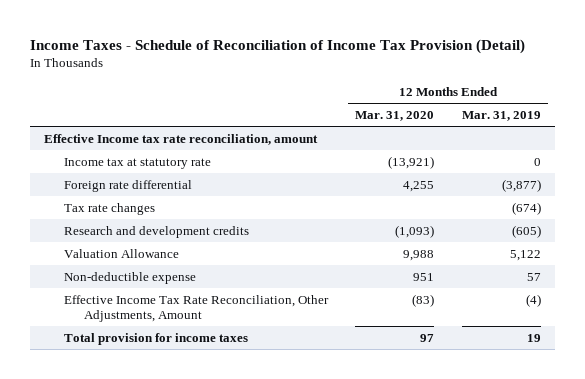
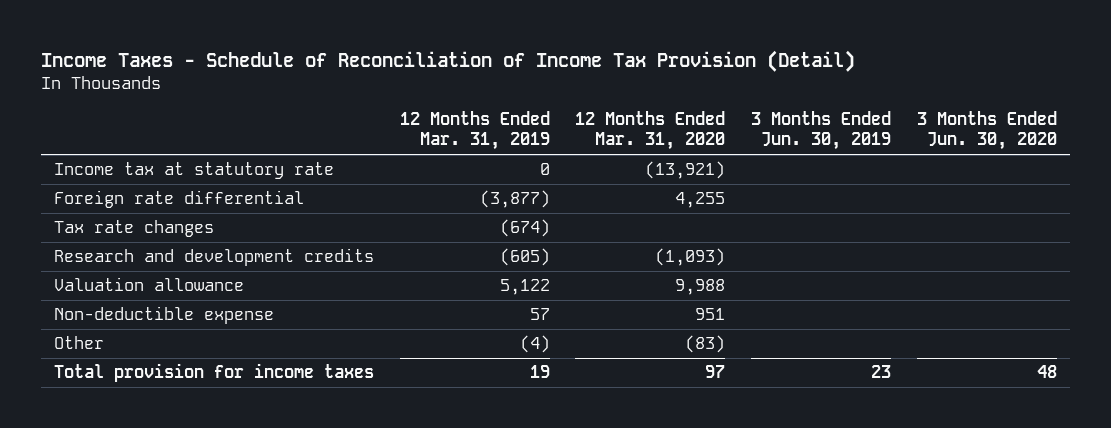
none -> [751,111,892,151] 3 Months Ended Jun. 30, 2019
none -> [916,111,1057,151] 3 Months Ended Jun. 30, 2020
[43,133,318,145] Effective Income tax rate reconciliation, amount -> none
[63,248,179,258] Valuation Allowance -> [54,277,245,292] Valuation allowance
[63,294,329,323] Effective Income Tax Rate Reconciliation, Other Adjustments, Amount -> [54,336,105,350] Other

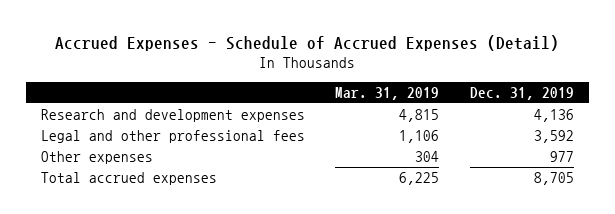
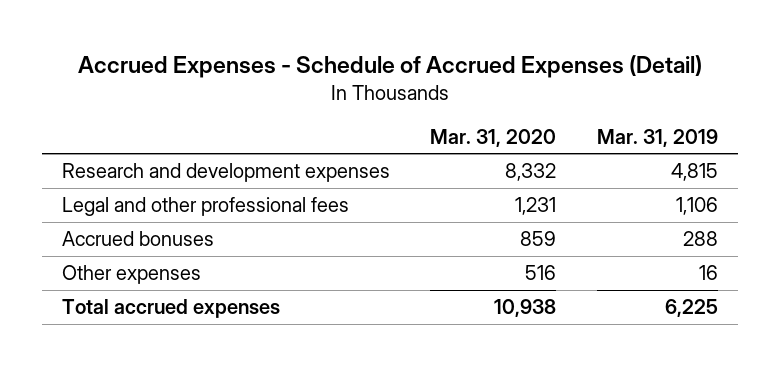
[470,86,575,100] Dec. 31, 2019 -> none
none -> [430,128,557,147] Mar. 31, 2020
none -> [61,231,214,247] Accrued bonuses
[415,151,440,163] 304 -> [698,265,718,281] 16

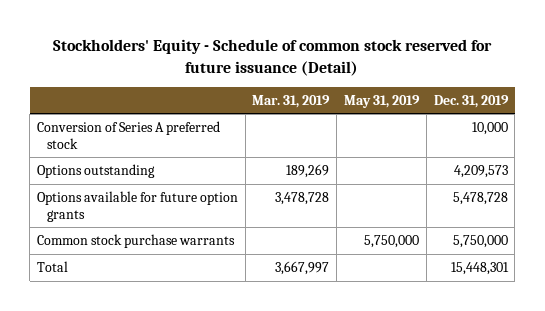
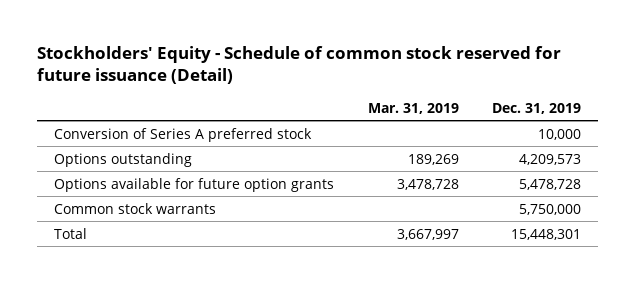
[344,94,421,108] May 31, 2019 -> none
[36,234,235,249] Common stock purchase warrants -> [53,202,216,214] Common stock warrants

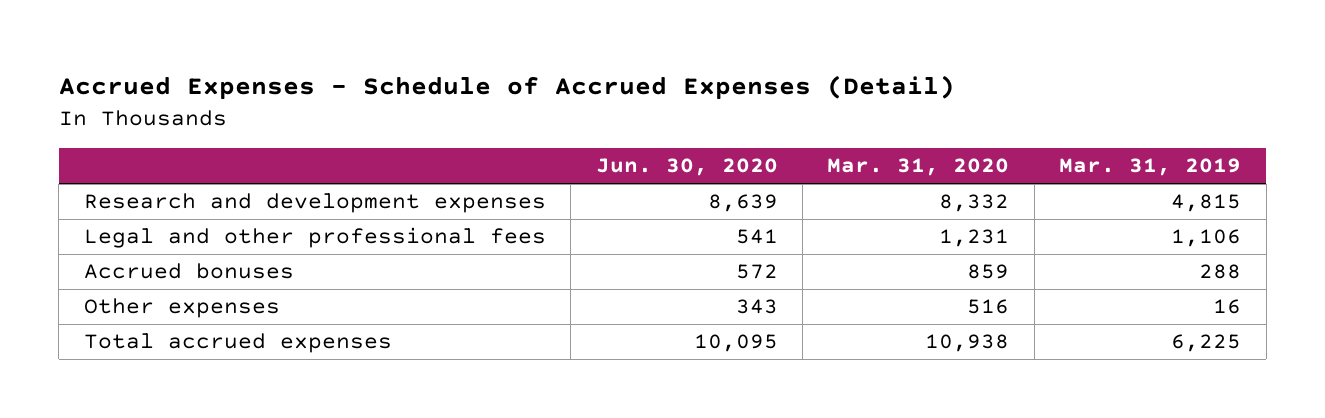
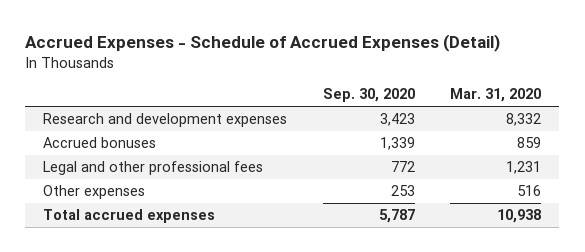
[595,158,778,177] Jun. 30, 2020 -> none
[1059,158,1242,177] Mar. 31, 2019 -> none
none -> [322,88,415,103] Sep. 30, 2020
[83,227,546,249] Legal and other professional fees -> [43,161,264,176] Legal and other professional fees

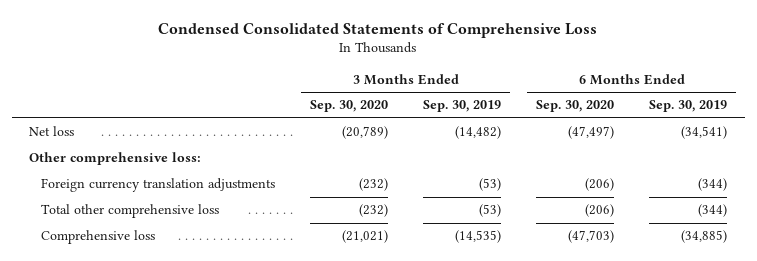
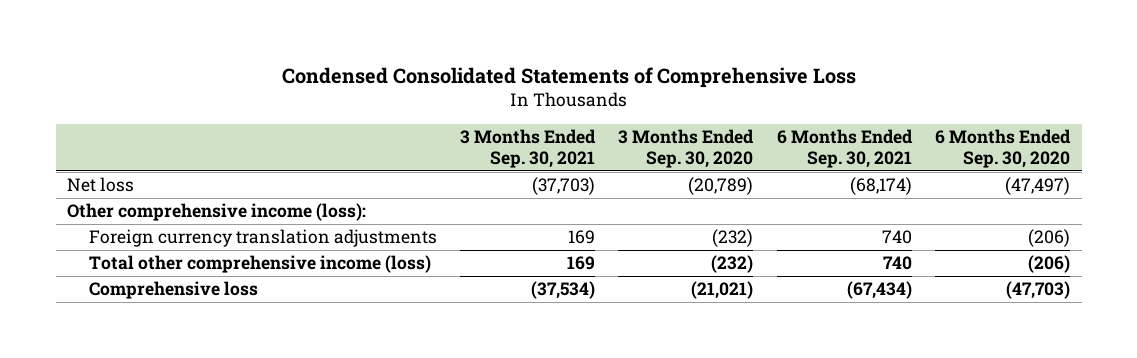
[423,100,502,113] Sep. 30, 2019 -> none
[649,100,728,113] Sep. 30, 2019 -> none
none -> [460,129,597,168] 3 Months Ended Sep. 30, 2021
none -> [776,129,913,168] 6 Months Ended Sep. 30, 2021
[29,152,202,166] Other comprehensive loss: -> [67,203,367,222] Other comprehensive income (loss):
[41,204,220,219] Total other comprehensive loss -> [88,255,431,274] Total other comprehensive income (loss)

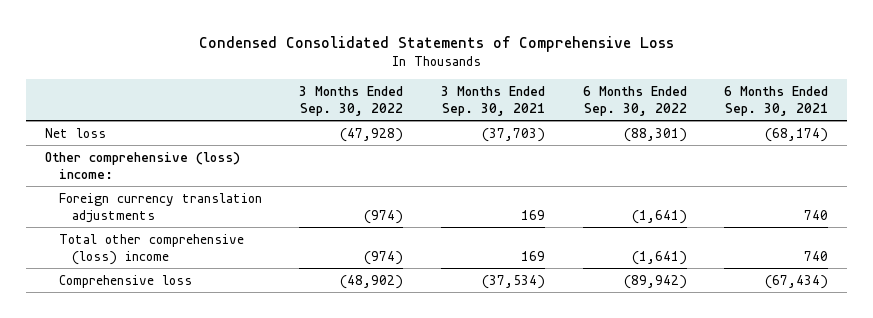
[618,129,755,168] 3 Months Ended Sep. 30, 2020 -> none
[935,129,1072,168] 6 Months Ended Sep. 30, 2020 -> none
none -> [299,85,404,116] 3 Months Ended Sep. 30, 2022
none -> [582,85,687,116] 6 Months Ended Sep. 30, 2022
[67,203,367,222] Other comprehensive income (loss): -> [45,151,241,179] Other comprehensive (loss) income:
[88,255,431,274] Total other comprehensive income (loss) -> [58,233,244,265] Total other comprehensive (loss) income

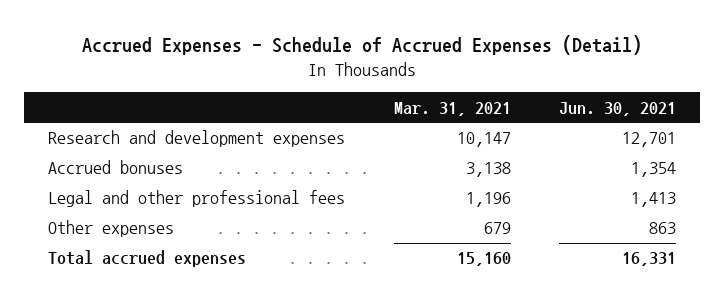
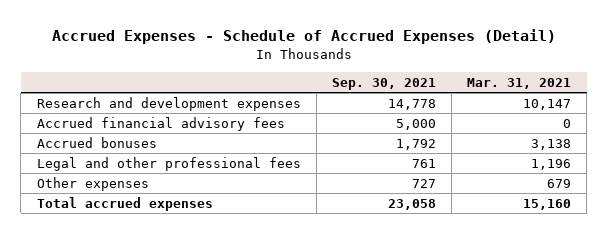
[559,101,677,116] Jun. 30, 2021 -> none
none -> [331,78,436,91] Sep. 30, 2021
none -> [36,116,285,131] Accrued financial advisory fees

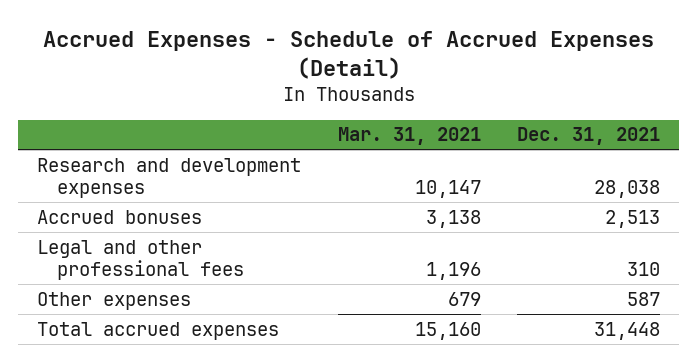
[331,78,436,91] Sep. 30, 2021 -> none
none -> [517,127,661,146] Dec. 31, 2021
[36,116,285,131] Accrued financial advisory fees -> none

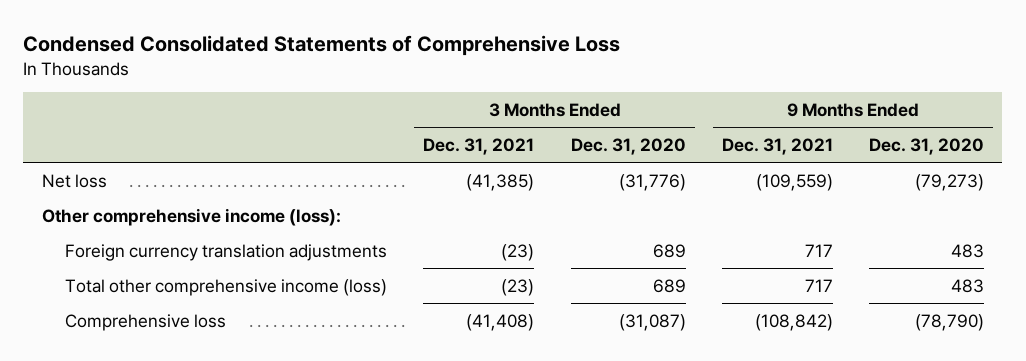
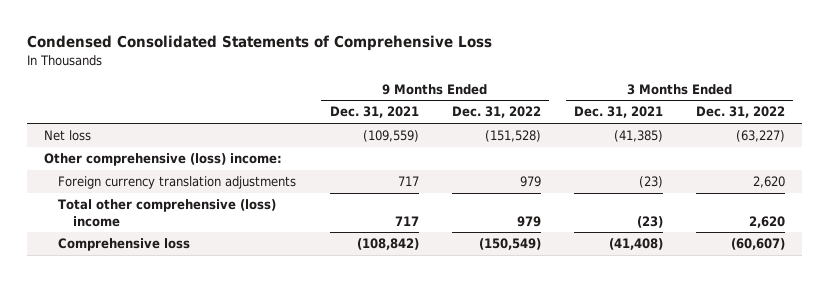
[570,138,686,156] Dec. 31, 2020 -> none
[869,138,985,156] Dec. 31, 2020 -> none
none -> [451,106,541,119] Dec. 31, 2022
none -> [696,106,786,119] Dec. 31, 2022
[41,207,341,226] Other comprehensive income (loss): -> [43,153,282,167] Other comprehensive (loss) income:
[65,278,388,296] Total other comprehensive income (loss) -> [58,199,277,227] Total other comprehensive (loss) income

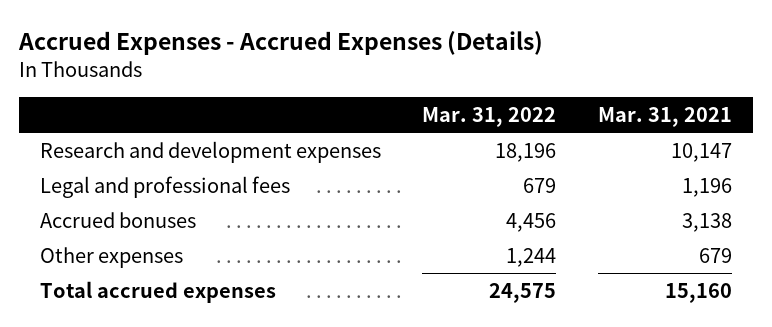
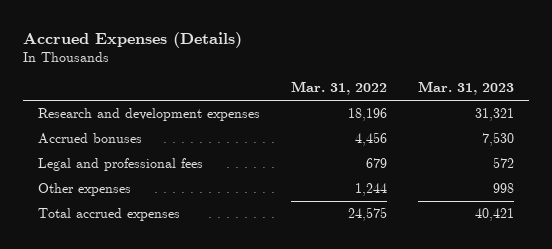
[18,31,544,56] Accrued Expenses - Accrued Expenses (Details) -> [22,31,242,48] Accrued Expenses (Details)
[597,106,732,127] Mar. 31, 2021 -> none
none -> [417,81,514,96] Mar. 31, 2023
[40,175,291,198] Legal and professional fees -> [38,158,204,172] Legal and professional fees

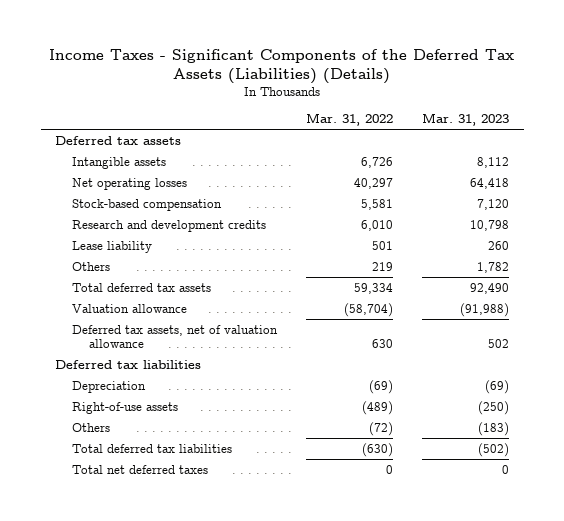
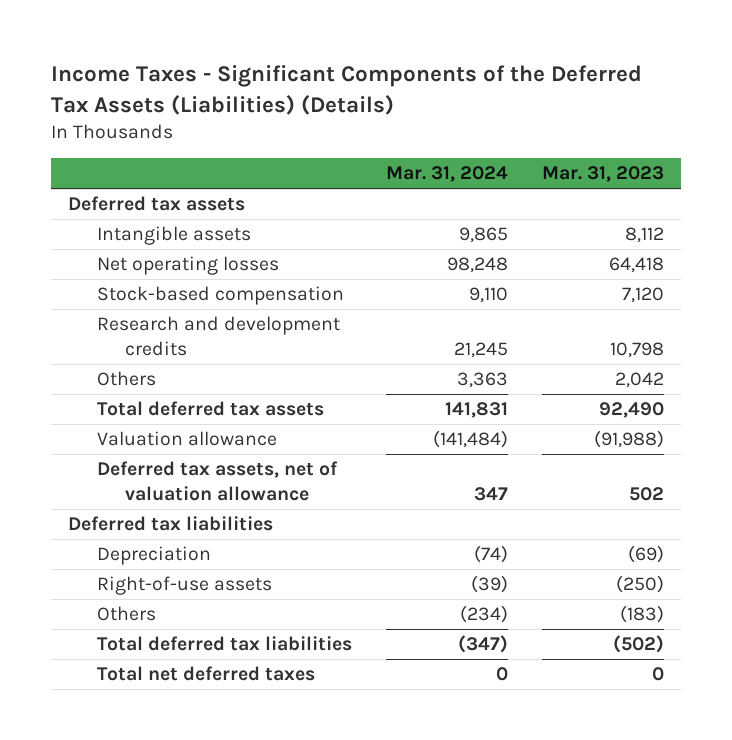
[306,113,394,127] Mar. 31, 2022 -> none
none -> [385,166,508,183] Mar. 31, 2024
[72,240,153,253] Lease liability -> none
[477,261,510,273] 1,782 -> [615,372,665,389] 2,042

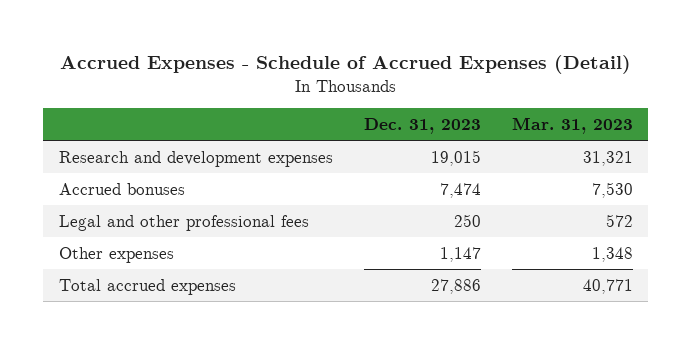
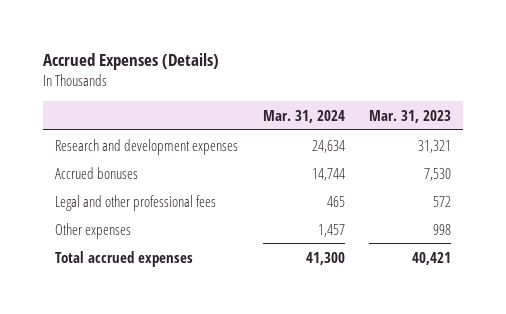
[59,55,631,75] Accrued Expenses - Schedule of Accrued Expenses (Detail) -> [42,53,219,71] Accrued Expenses (Details)
[363,118,481,135] Dec. 31, 2023 -> none
none -> [262,109,345,123] Mar. 31, 2024
[591,246,633,262] 1,348 -> [433,223,452,235] 998
[582,278,633,294] 40,771 -> [412,251,452,265] 40,421

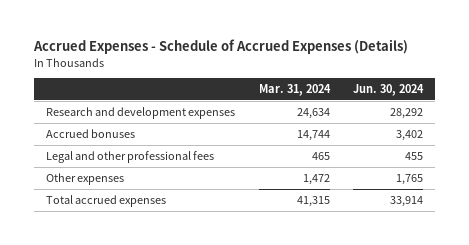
[42,53,219,71] Accrued Expenses (Details) -> [33,39,409,55] Accrued Expenses - Schedule of Accrued Expenses (Details)
[369,109,452,123] Mar. 31, 2023 -> none
none -> [353,83,425,96] Jun. 30, 2024
[317,223,345,237] 1,457 -> [302,174,330,186] 1,472
[305,251,345,265] 41,300 -> [296,196,330,208] 41,315

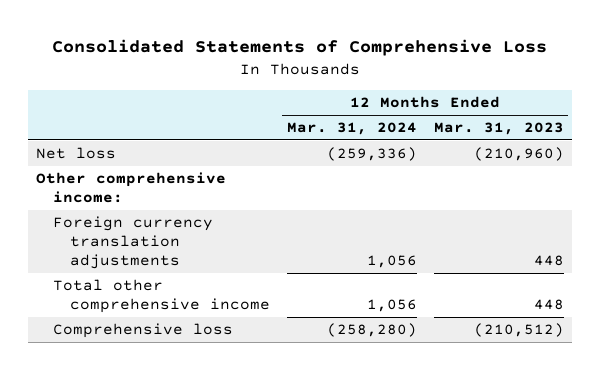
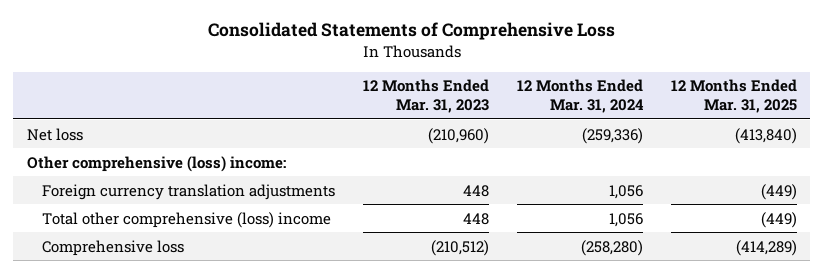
none -> [670,79,797,114] 12 Months Ended Mar. 31, 2025
[36,172,227,204] Other comprehensive income: -> [26,155,286,172] Other comprehensive (loss) income:
[52,279,270,314] Total other comprehensive income -> [42,211,332,228] Total other comprehensive (loss) income

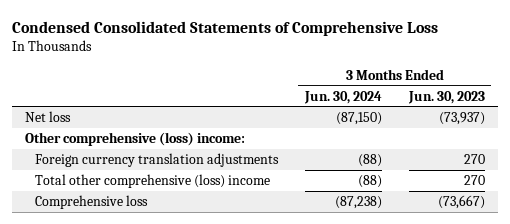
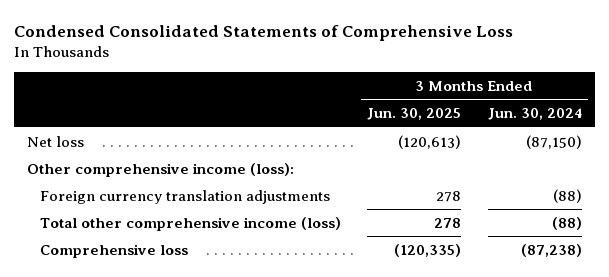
[407,90,485,104] Jun. 30, 2023 -> none
none -> [367,108,462,121] Jun. 30, 2025
[25,131,246,146] Other comprehensive (loss) income: -> [27,162,295,177] Other comprehensive income (loss):
[34,173,270,188] Total other comprehensive (loss) income -> [39,216,341,231] Total other comprehensive income (loss)

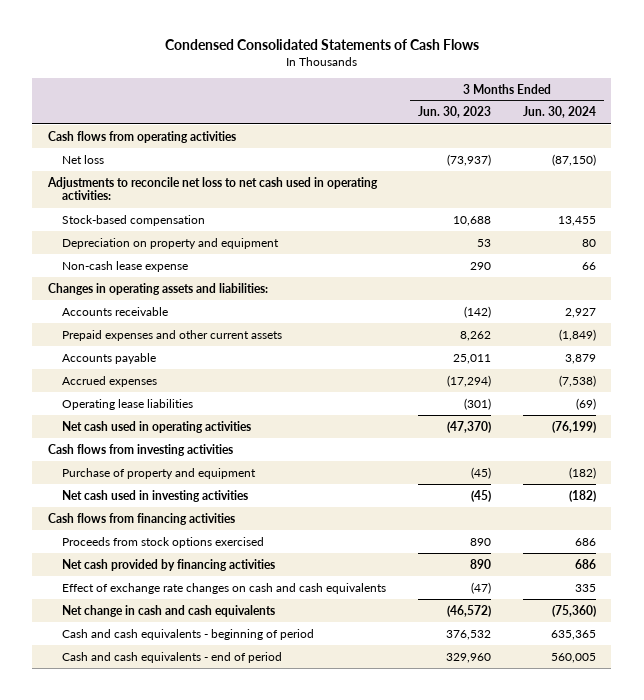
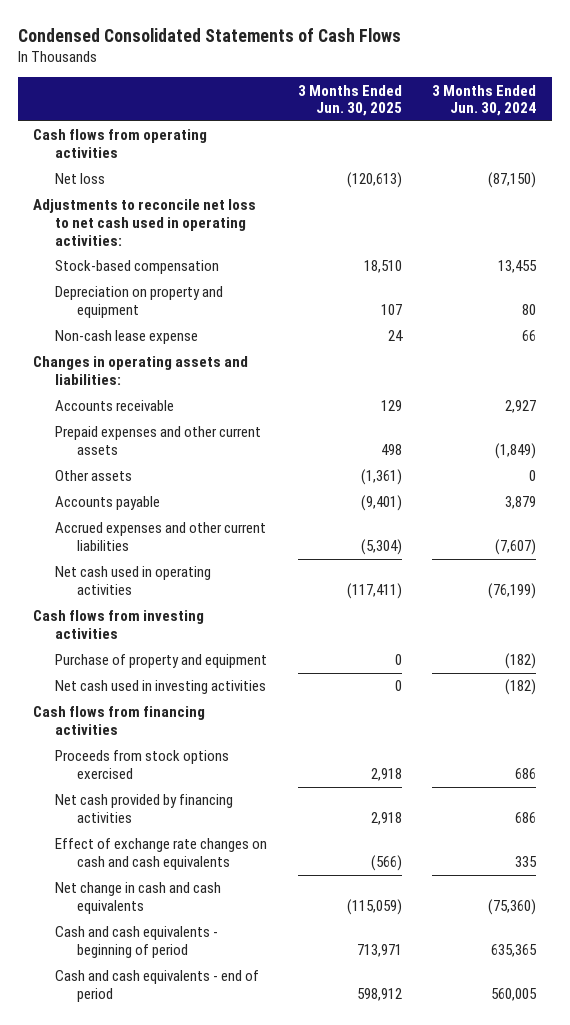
[417,106,491,119] Jun. 30, 2023 -> none
none -> [297,84,402,117] 3 Months Ended Jun. 30, 2025
none -> [55,470,133,482] Other assets
[62,375,158,387] Accrued expenses -> none
[62,398,194,410] Operating lease liabilities -> none
none -> [55,522,267,552] Accrued expenses and other current liabilities

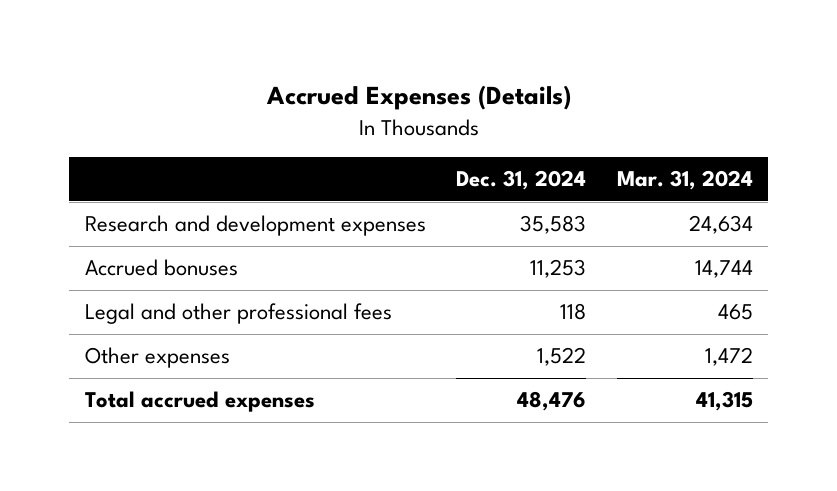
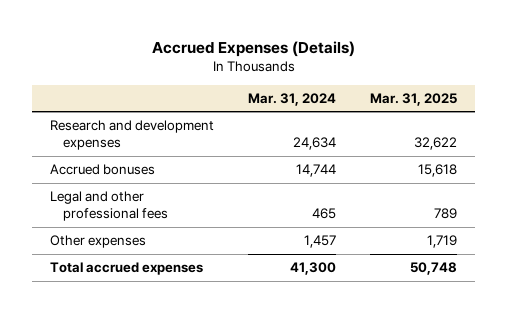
[456,170,587,191] Dec. 31, 2024 -> none
none -> [370,92,458,106] Mar. 31, 2025
[704,347,753,367] 1,472 -> [304,235,337,249] 1,457
[695,391,753,412] 41,315 -> [290,262,337,276] 41,300

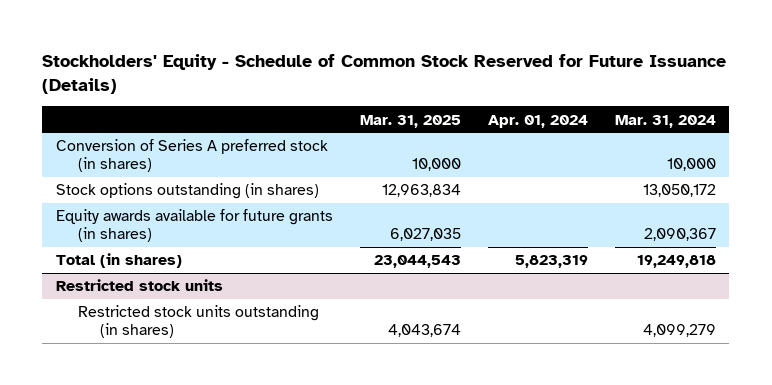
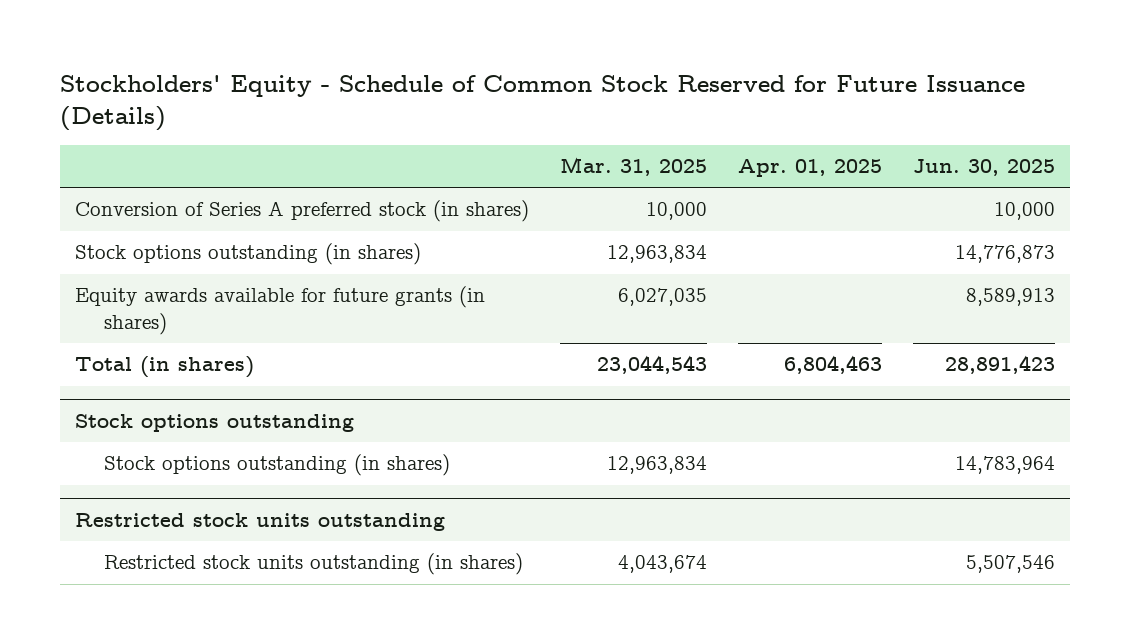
[487,114,588,128] Apr. 01, 2024 -> none
[614,114,716,128] Mar. 31, 2024 -> none
none -> [737,159,882,178] Apr. 01, 2025
none -> [912,159,1055,177] Jun. 30, 2025
none -> [75,413,355,432] Stock options outstanding
none -> [104,454,451,477] Stock options outstanding (in shares)
[55,279,223,292] Restricted stock units -> [75,512,446,531] Restricted stock units outstanding

